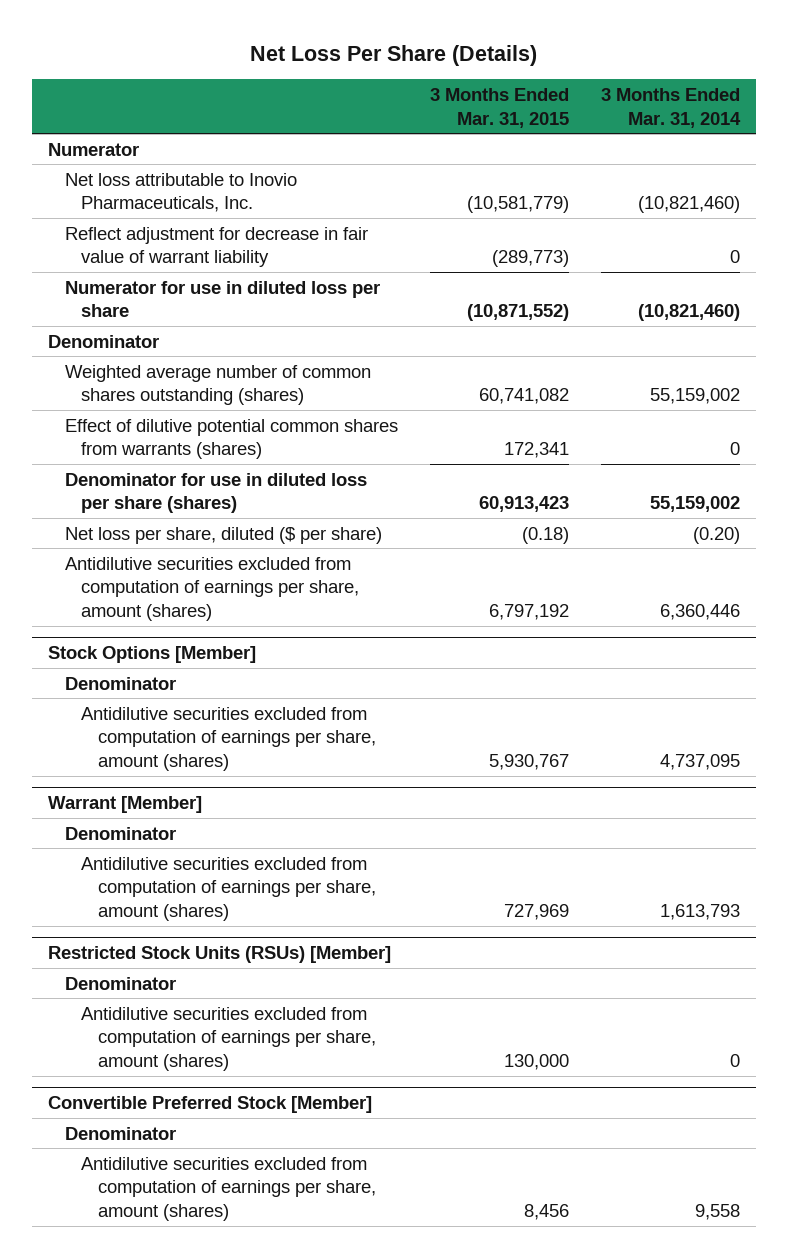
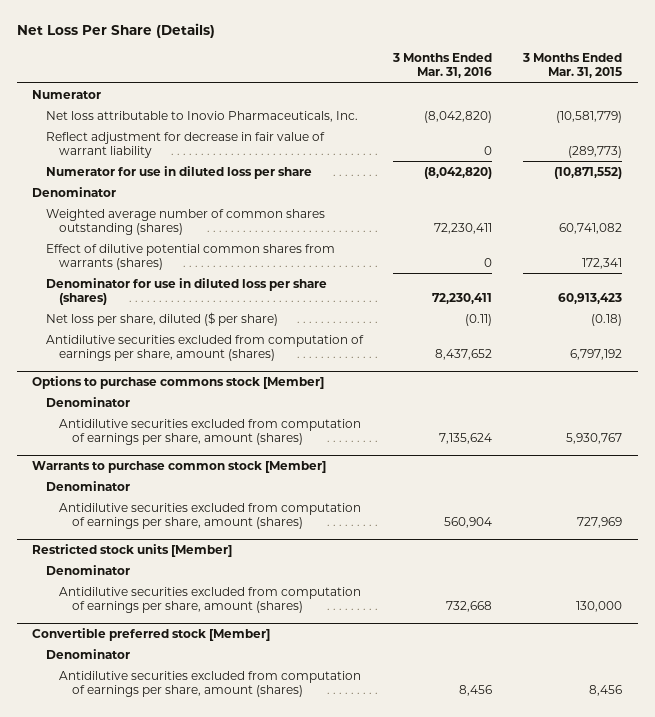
[601,87,742,128] 3 Months Ended Mar. 31, 2014 -> none
none -> [392,52,493,79] 3 Months Ended Mar. 31, 2016
[47,646,256,664] Stock Options [Member] -> [32,375,325,389] Options to purchase commons stock [Member]
[47,796,202,814] Warrant [Member] -> [32,460,327,473] Warrants to purchase common stock [Member]
[47,946,391,964] Restricted Stock Units (RSUs) [Member] -> [32,543,233,557] Restricted stock units [Member]
[47,1096,372,1114] Convertible Preferred Stock [Member] -> [32,627,271,641] Convertible preferred stock [Member]

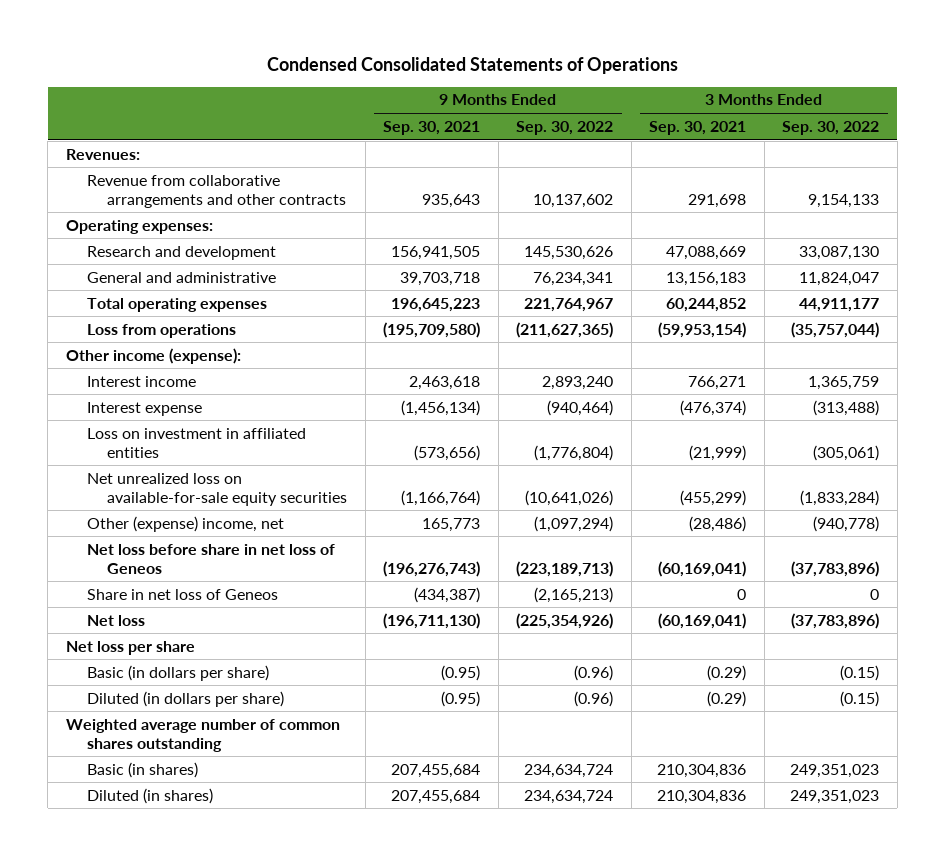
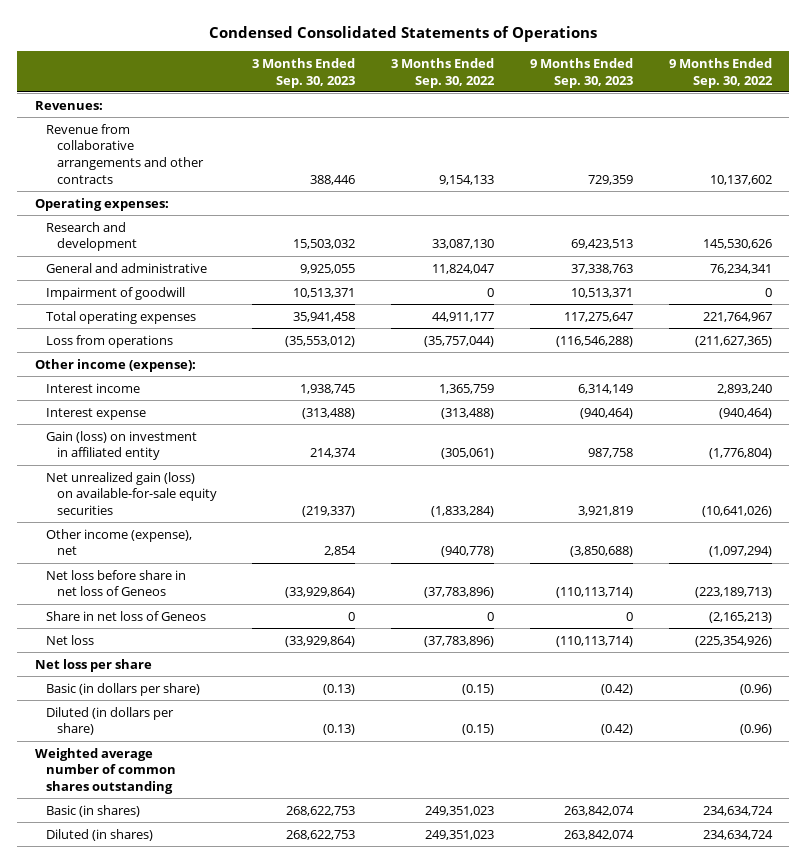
[383,120,481,135] Sep. 30, 2021 -> none
[649,120,747,135] Sep. 30, 2021 -> none
none -> [252,57,356,88] 3 Months Ended Sep. 30, 2023
none -> [529,57,633,88] 9 Months Ended Sep. 30, 2023
none -> [46,286,186,300] Impairment of goodwill
[86,427,306,458] Loss on investment in affiliated entities -> [46,430,198,461] Gain (loss) on investment in affiliated entity
[86,472,348,506] Net unrealized loss on available-for-sale equity securities -> [46,471,217,515] Net unrealized gain (loss) on available-for-sale equity securities
[86,515,284,532] Other (expense) income, net -> [46,528,193,556] Other income (expense), net

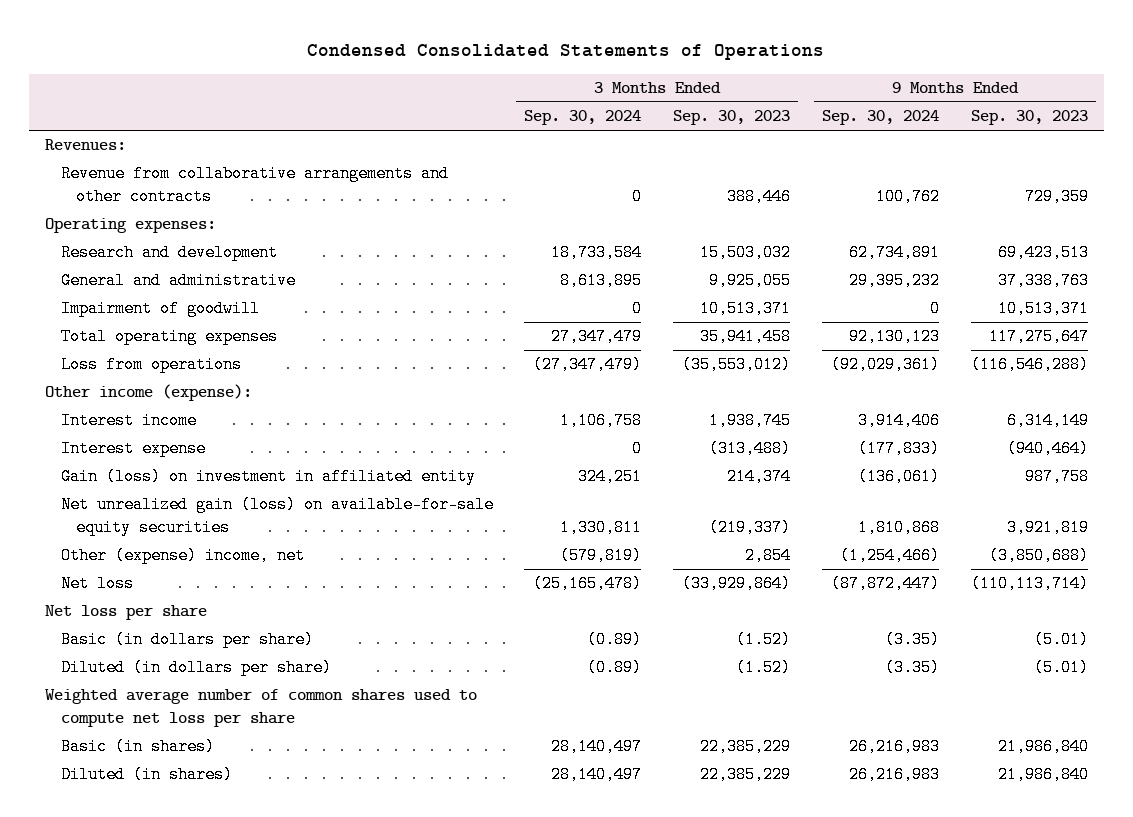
[391,57,496,88] 3 Months Ended Sep. 30, 2022 -> none
[668,57,773,88] 9 Months Ended Sep. 30, 2022 -> none
none -> [524,110,642,126] Sep. 30, 2024
none -> [822,110,940,126] Sep. 30, 2024
[46,569,187,597] Net loss before share in net loss of Geneos -> none
[46,610,207,621] Share in net loss of Geneos -> none
[46,528,193,556] Other income (expense), net -> [60,547,305,565] Other (expense) income, net
[323,683,356,695] (0.13) -> [736,631,792,649] (1.52)
[600,683,633,695] (0.42) -> [1033,631,1089,649] (5.01)
[323,724,356,736] (0.13) -> [736,659,792,677] (1.52)
[600,724,633,736] (0.42) -> [1033,659,1089,677] (5.01)
[35,747,177,794] Weighted average number of common shares outstanding -> [44,689,477,727] Weighted average number of common shares used to compute net loss per share
[286,805,356,816] 268,622,753 -> [700,738,792,756] 22,385,229
[563,805,634,816] 263,842,074 -> [997,738,1089,756] 21,986,840
[286,829,356,840] 268,622,753 -> [700,766,792,784] 22,385,229
[563,829,634,840] 263,842,074 -> [997,766,1089,784] 21,986,840

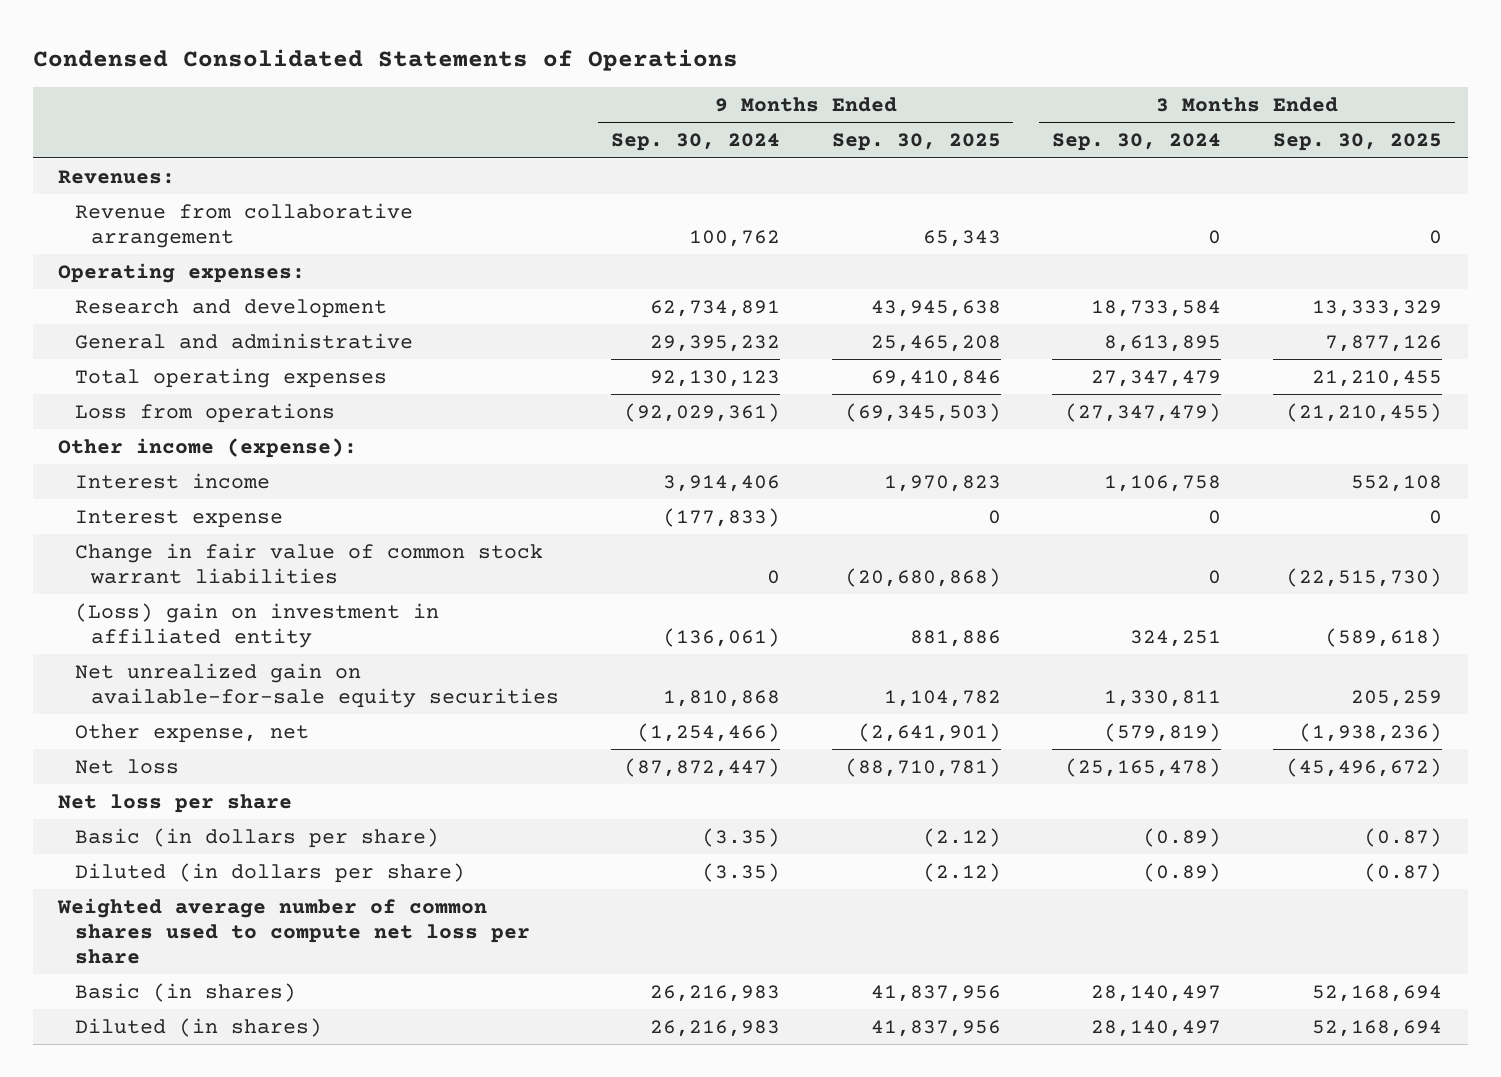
[673,110,791,126] Sep. 30, 2023 -> none
[970,110,1088,126] Sep. 30, 2023 -> none
none -> [831,133,1001,152] Sep. 30, 2025
none -> [1273,133,1443,152] Sep. 30, 2025
[60,165,449,205] Revenue from collaborative arrangements and other contracts -> [74,202,413,248] Revenue from collaborative arrangement
[60,300,260,318] Impairment of goodwill -> none
none -> [74,542,543,584] Change in fair value of common stock warrant liabilities
[60,468,476,486] Gain (loss) on investment in affiliated entity -> [74,602,439,648] (Loss) gain on investment in affiliated entity
[60,496,494,536] Net unrealized gain (loss) on available-for-sale equity securities -> [74,662,559,708] Net unrealized gain on available-for-sale equity securities
[60,547,305,565] Other (expense) income, net -> [74,723,309,743] Other expense, net

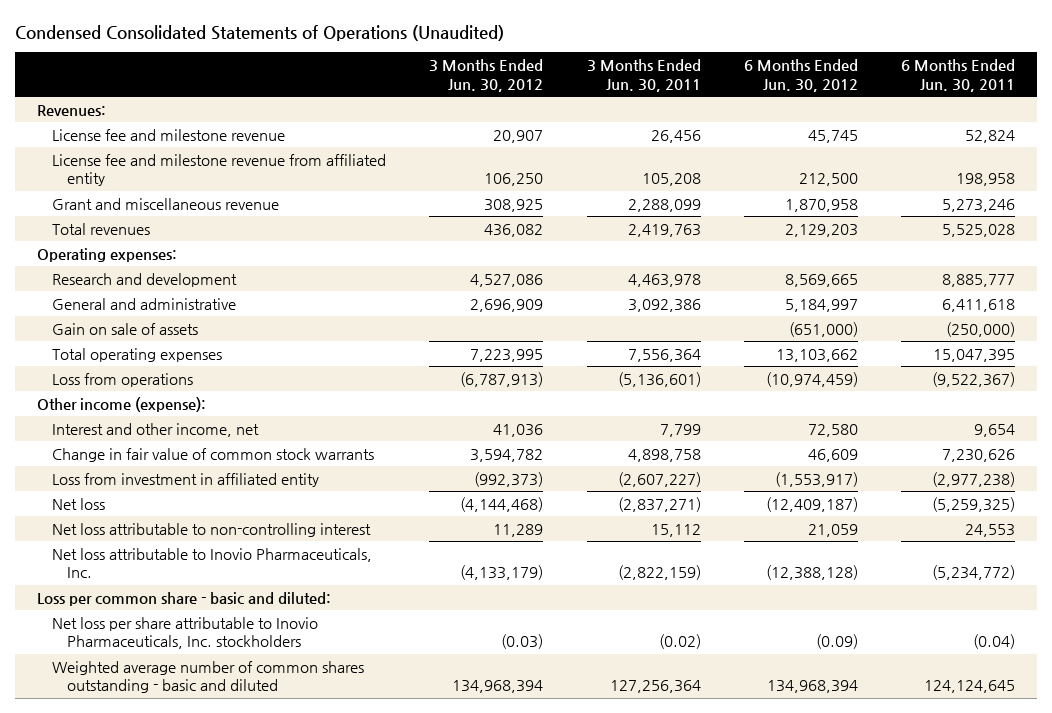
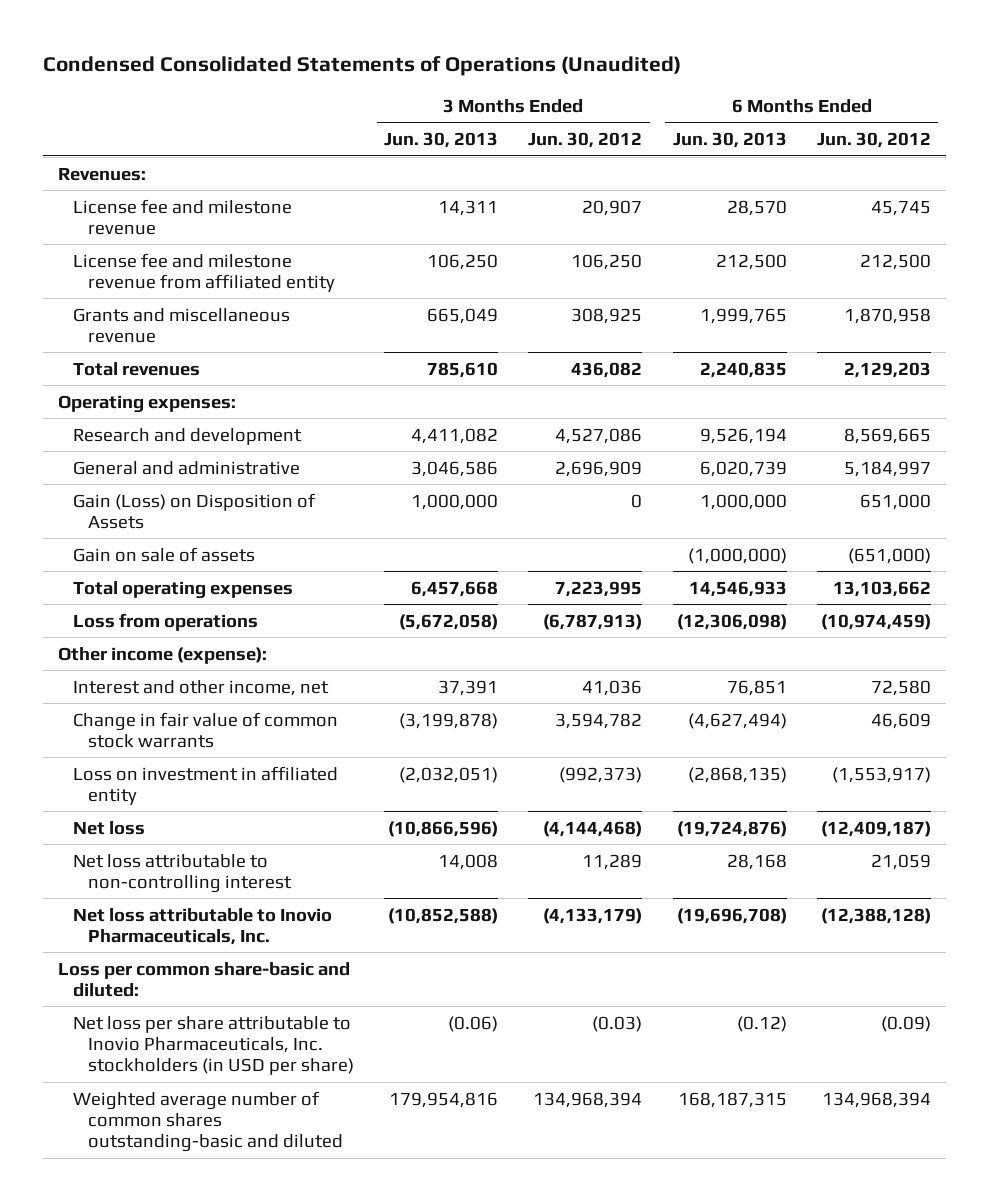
[586,59,701,92] 3 Months Ended Jun. 30, 2011 -> none
[901,59,1016,92] 6 Months Ended Jun. 30, 2011 -> none
none -> [384,132,499,149] Jun. 30, 2013
none -> [672,132,787,149] Jun. 30, 2013
[52,197,280,210] Grant and miscellaneous revenue -> [72,307,290,343] Grants and miscellaneous revenue
none -> [72,492,316,529] Gain (Loss) on Disposition of Assets
[52,472,320,487] Loss from investment in affiliated entity -> [72,765,338,805] Loss on investment in affiliated entity
[36,591,331,606] Loss per common share - basic and diluted: -> [57,961,350,997] Loss per common share-basic and diluted:
[52,616,319,650] Net loss per share attributable to Inovio Pharmaceuticals, Inc. stockholders -> [72,1015,354,1076] Net loss per share attributable to Inovio Pharmaceuticals, Inc. stockholders (in USD per share)
[52,660,365,694] Weighted average number of common shares outstanding - basic and diluted -> [72,1090,343,1153] Weighted average number of common shares outstanding-basic and diluted

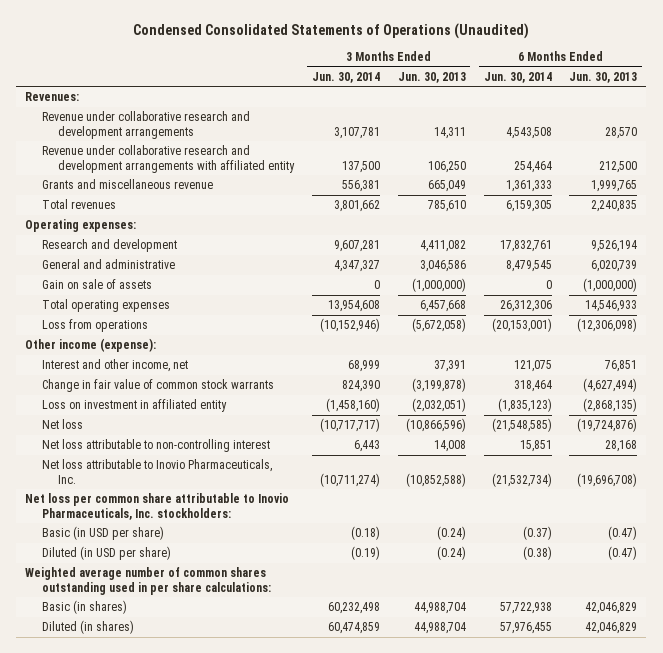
[528,132,643,149] Jun. 30, 2012 -> none
[816,132,931,149] Jun. 30, 2012 -> none
none -> [311,71,380,83] Jun. 30, 2014
none -> [483,71,552,83] Jun. 30, 2014
[72,198,292,235] License fee and milestone revenue -> [41,111,250,139] Revenue under collaborative research and development arrangements
[72,252,335,292] License fee and milestone revenue from affiliated entity -> [41,145,295,173] Revenue under collaborative research and development arrangements with affiliated entity
[72,546,255,562] Gain on sale of assets -> none
[72,492,316,529] Gain (Loss) on Disposition of Assets -> [41,279,152,290] Gain on sale of assets
[411,493,499,510] 1,000,000 -> [411,278,466,293] (1,000,000)
[699,493,787,510] 1,000,000 -> [583,278,638,293] (1,000,000)
[72,1015,354,1076] Net loss per share attributable to Inovio Pharmaceuticals, Inc. stockholders (in USD per share) -> none
[72,1090,343,1153] Weighted average number of common shares outstanding-basic and diluted -> none
[57,961,350,997] Loss per common share-basic and diluted: -> [25,493,290,520] Net loss per common share attributable to Inovio Pharmaceuticals, Inc. stockholders:
none -> [41,526,164,541] Basic (in USD per share)
none -> [41,546,171,561] Diluted (in USD per share)
none -> [25,567,271,595] Weighted average number of common shares outstanding used in per share calculations:
none -> [41,600,127,615] Basic (in shares)
none -> [41,620,134,635] Diluted (in shares)

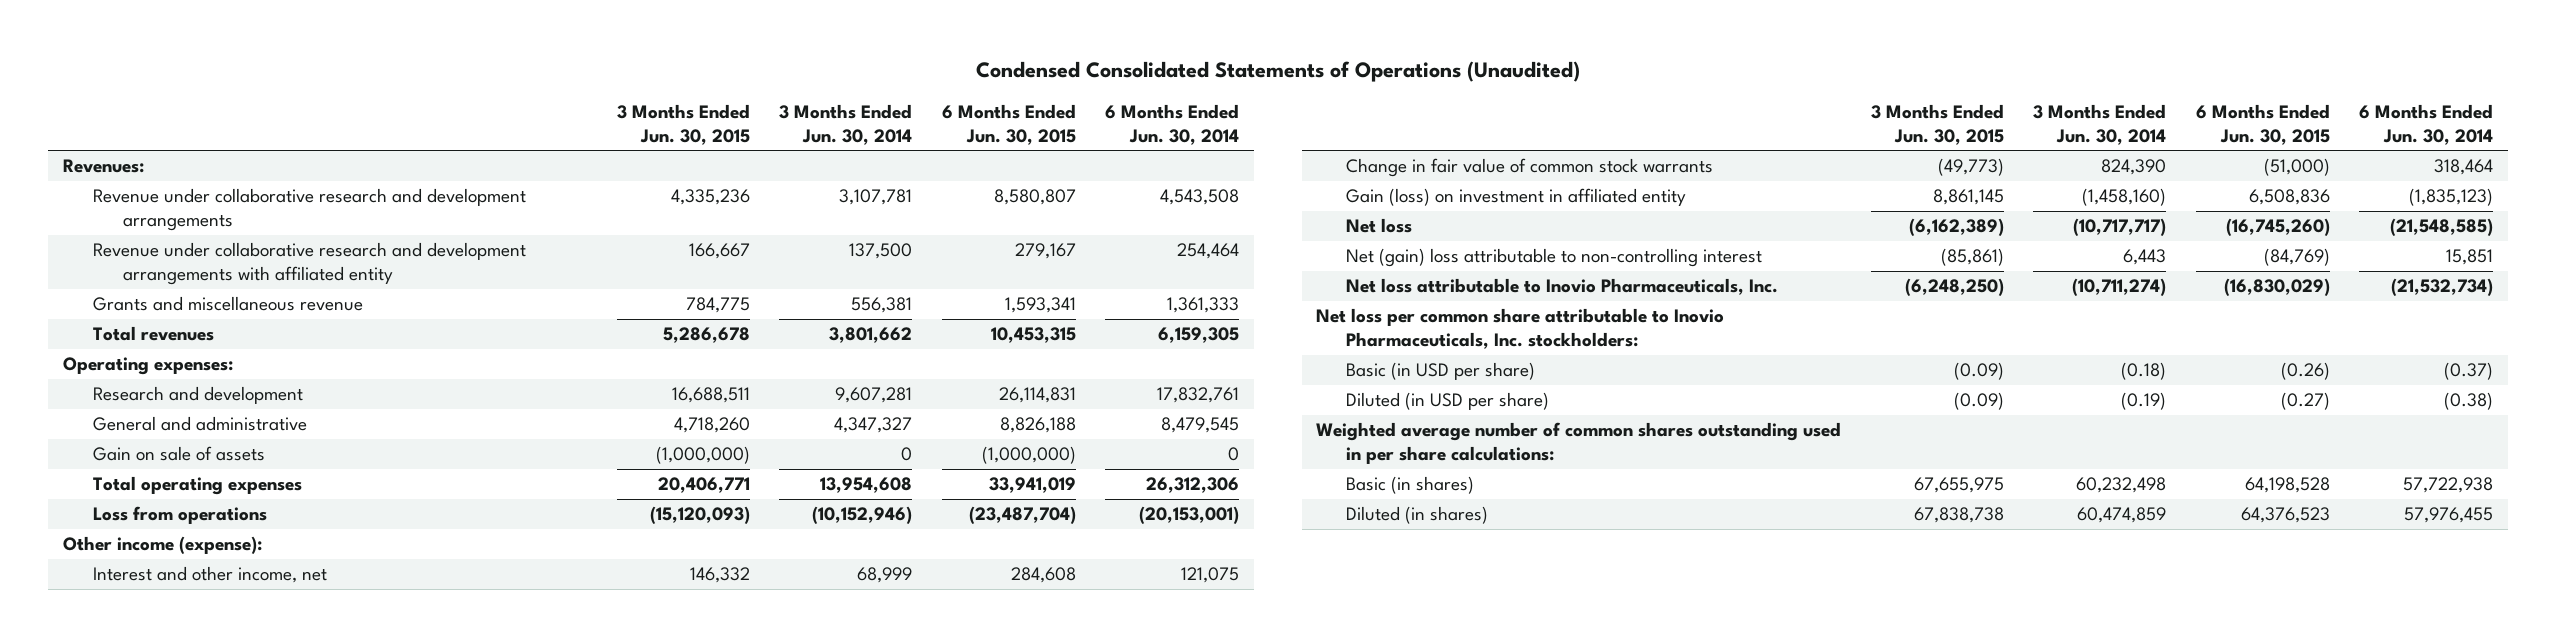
[397,71,466,83] Jun. 30, 2013 -> none
[569,71,638,83] Jun. 30, 2013 -> none
none -> [616,103,750,145] 3 Months Ended Jun. 30, 2015
none -> [941,103,1076,145] 6 Months Ended Jun. 30, 2015
[41,399,227,413] Loss on investment in affiliated entity -> [1346,188,1687,207] Gain (loss) on investment in affiliated entity
[41,439,270,453] Net loss attributable to non-controlling interest -> [1346,248,1763,268] Net (gain) loss attributable to non-controlling interest

